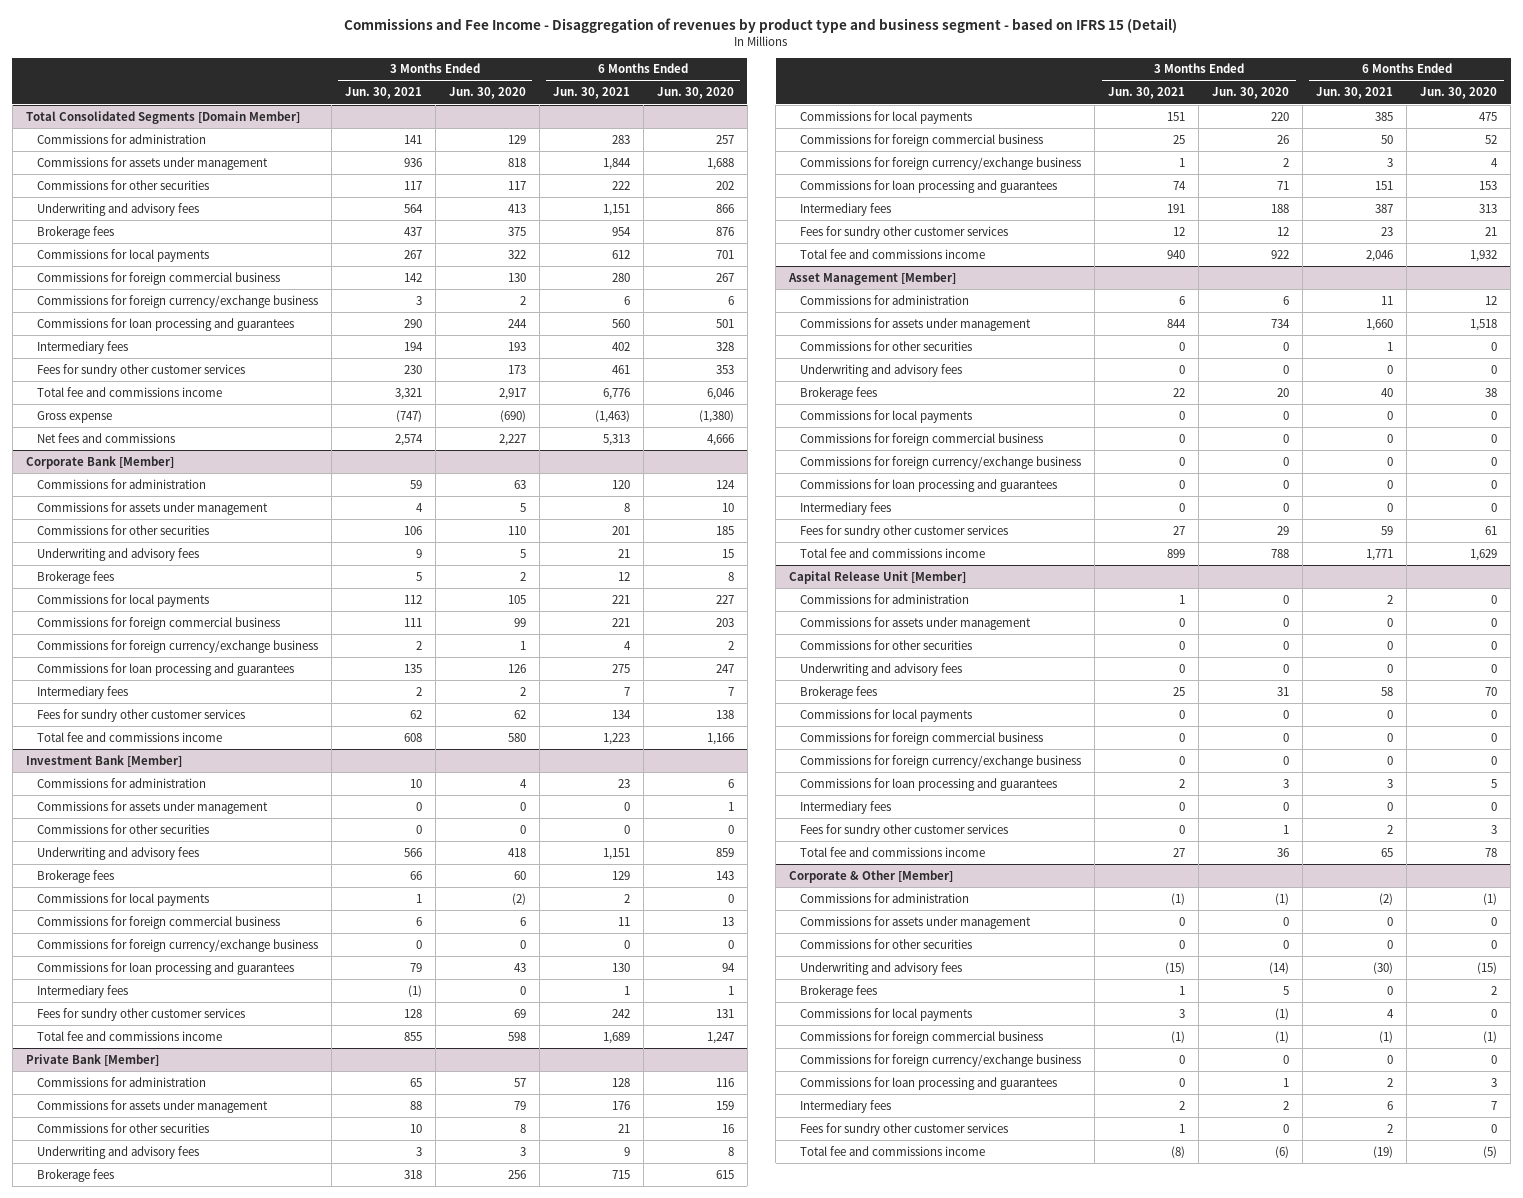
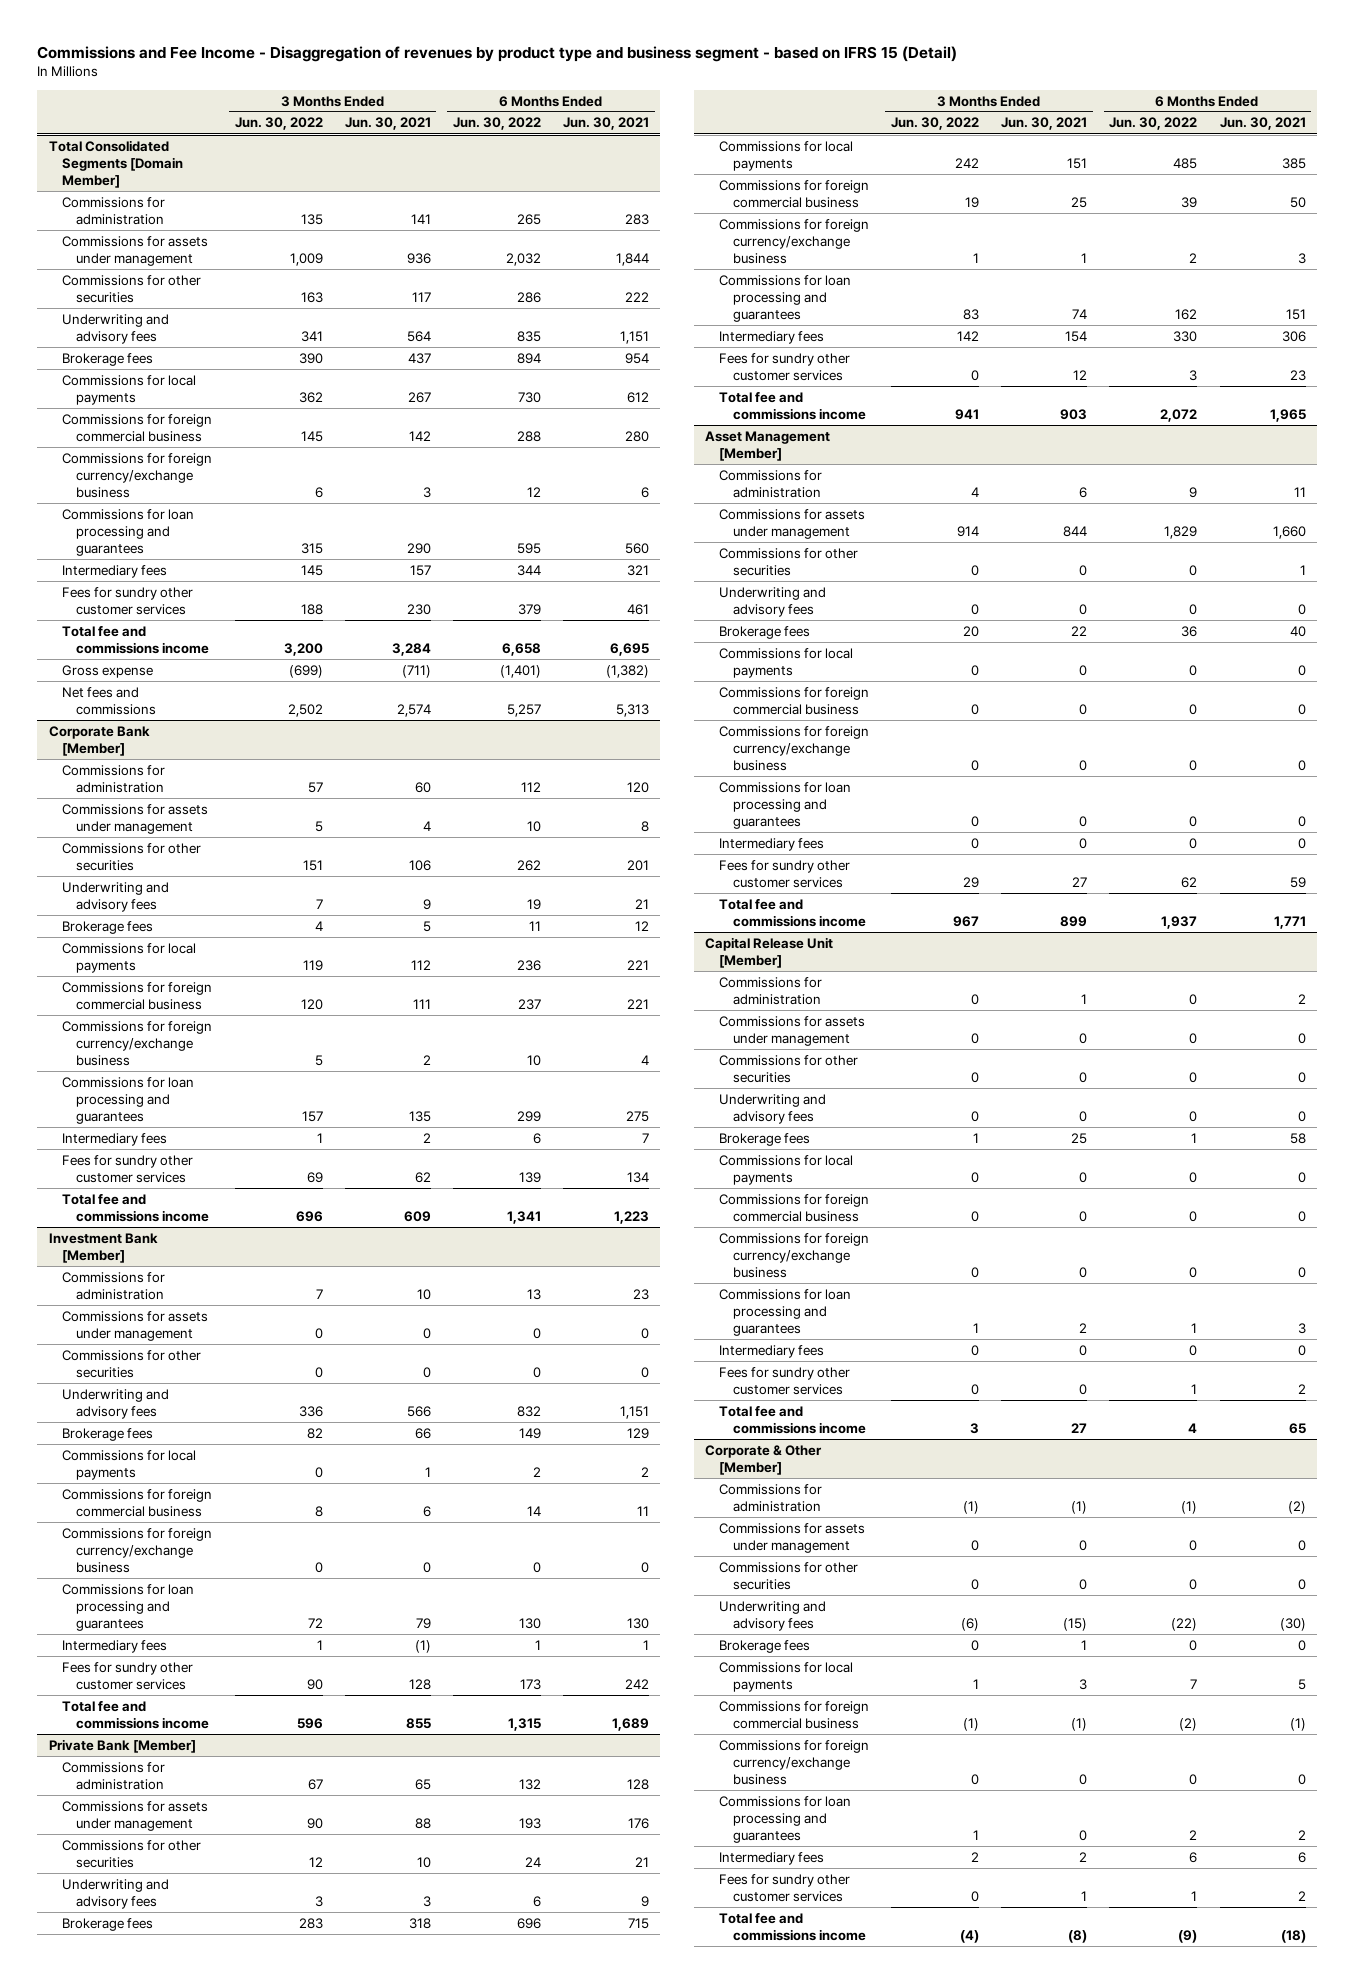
[448,87,526,100] Jun. 30, 2020 -> none
[656,87,734,100] Jun. 30, 2020 -> none
none -> [234,117,323,131] Jun. 30, 2022
none -> [452,117,541,131] Jun. 30, 2022
[403,341,423,351] 194 -> [409,564,431,576] 157
[611,341,630,351] 402 -> [627,564,650,576] 321
[394,387,422,400] 3,321 -> [391,642,431,656] 3,284
[602,387,630,400] 6,776 -> [610,642,650,656] 6,695
[395,409,422,422] (747) -> [401,664,431,678] (711)
[594,409,630,423] (1,463) -> [606,664,650,678] (1,382)
[409,479,422,489] 59 -> [414,781,431,793] 60
[403,732,422,742] 608 -> [403,1210,431,1222] 609
[1167,203,1186,213] 191 -> [1065,330,1088,342] 154
[1375,203,1394,213] 387 -> [1281,330,1306,342] 306
[1167,249,1186,259] 940 -> [1060,408,1088,420] 903
[1366,249,1394,262] 2,046 -> [1269,408,1306,422] 1,965
[1387,1008,1395,1018] 4 -> [1297,1678,1306,1690] 5
[1373,1145,1394,1158] (19) -> [1280,1929,1306,1943] (18)

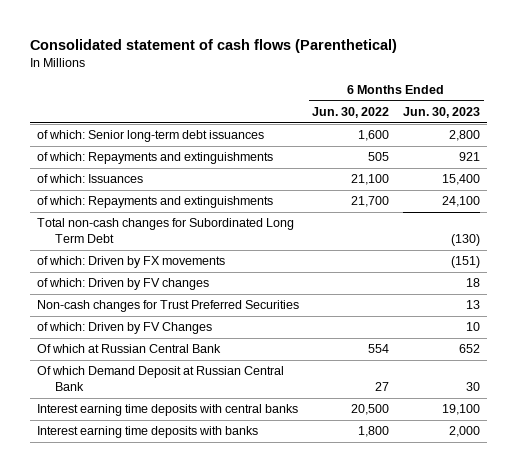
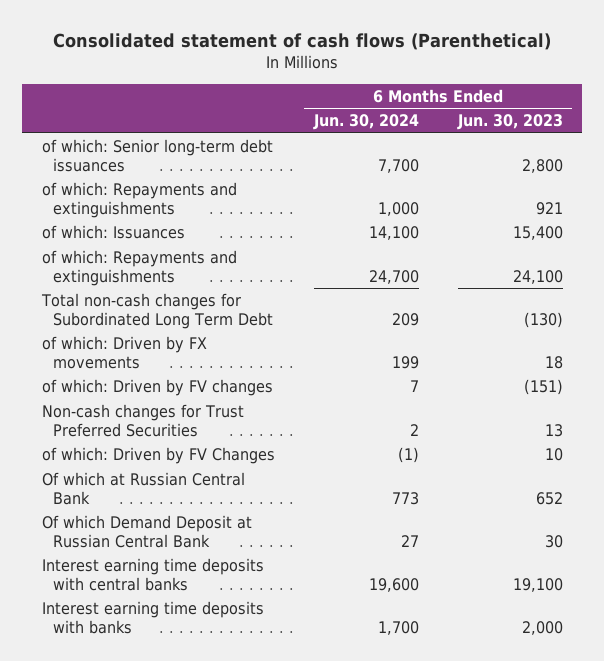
[312,107,390,119] Jun. 30, 2022 -> none
none -> [312,114,419,131] Jun. 30, 2024
[451,256,481,269] (151) -> [544,355,563,369] 18
[466,278,481,288] 18 -> [523,379,563,396] (151)

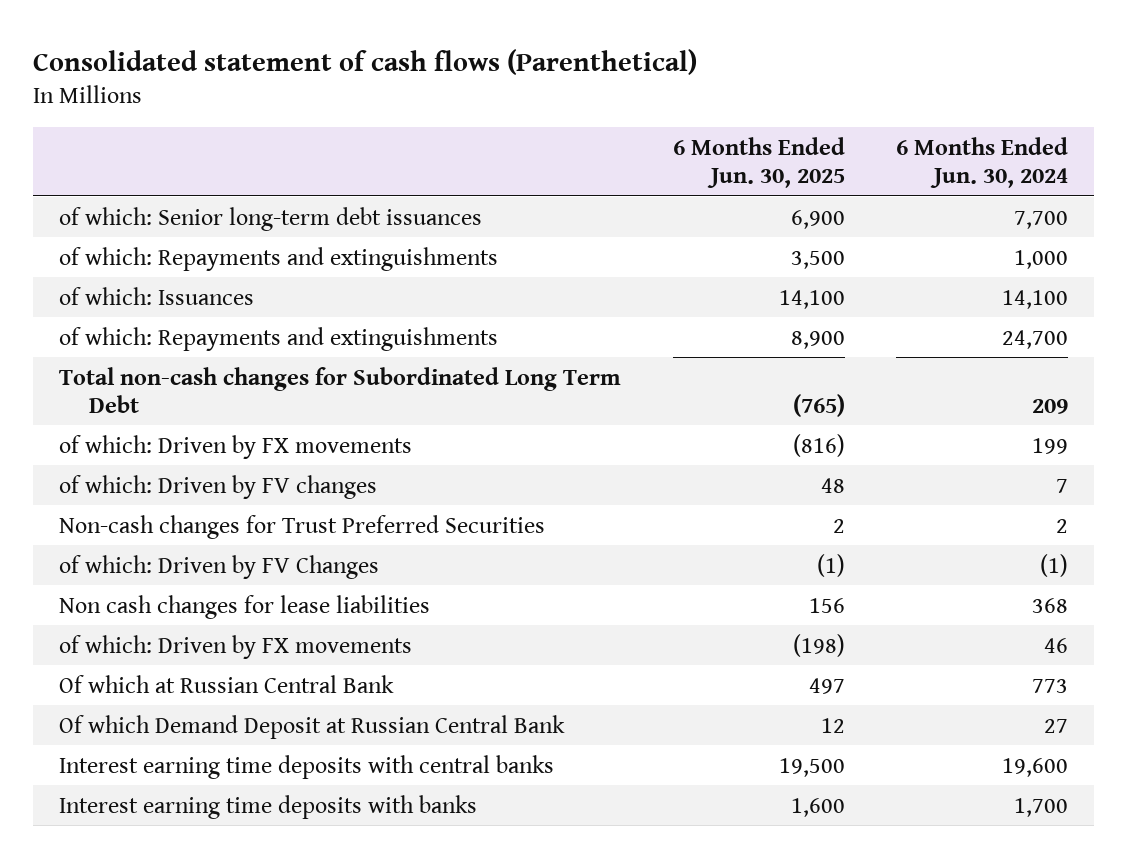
[456,114,563,131] Jun. 30, 2023 -> none
none -> [672,136,845,188] 6 Months Ended Jun. 30, 2025
none -> [59,594,431,619] Non cash changes for lease liabilities
none -> [59,634,413,659] of which: Driven by FX movements

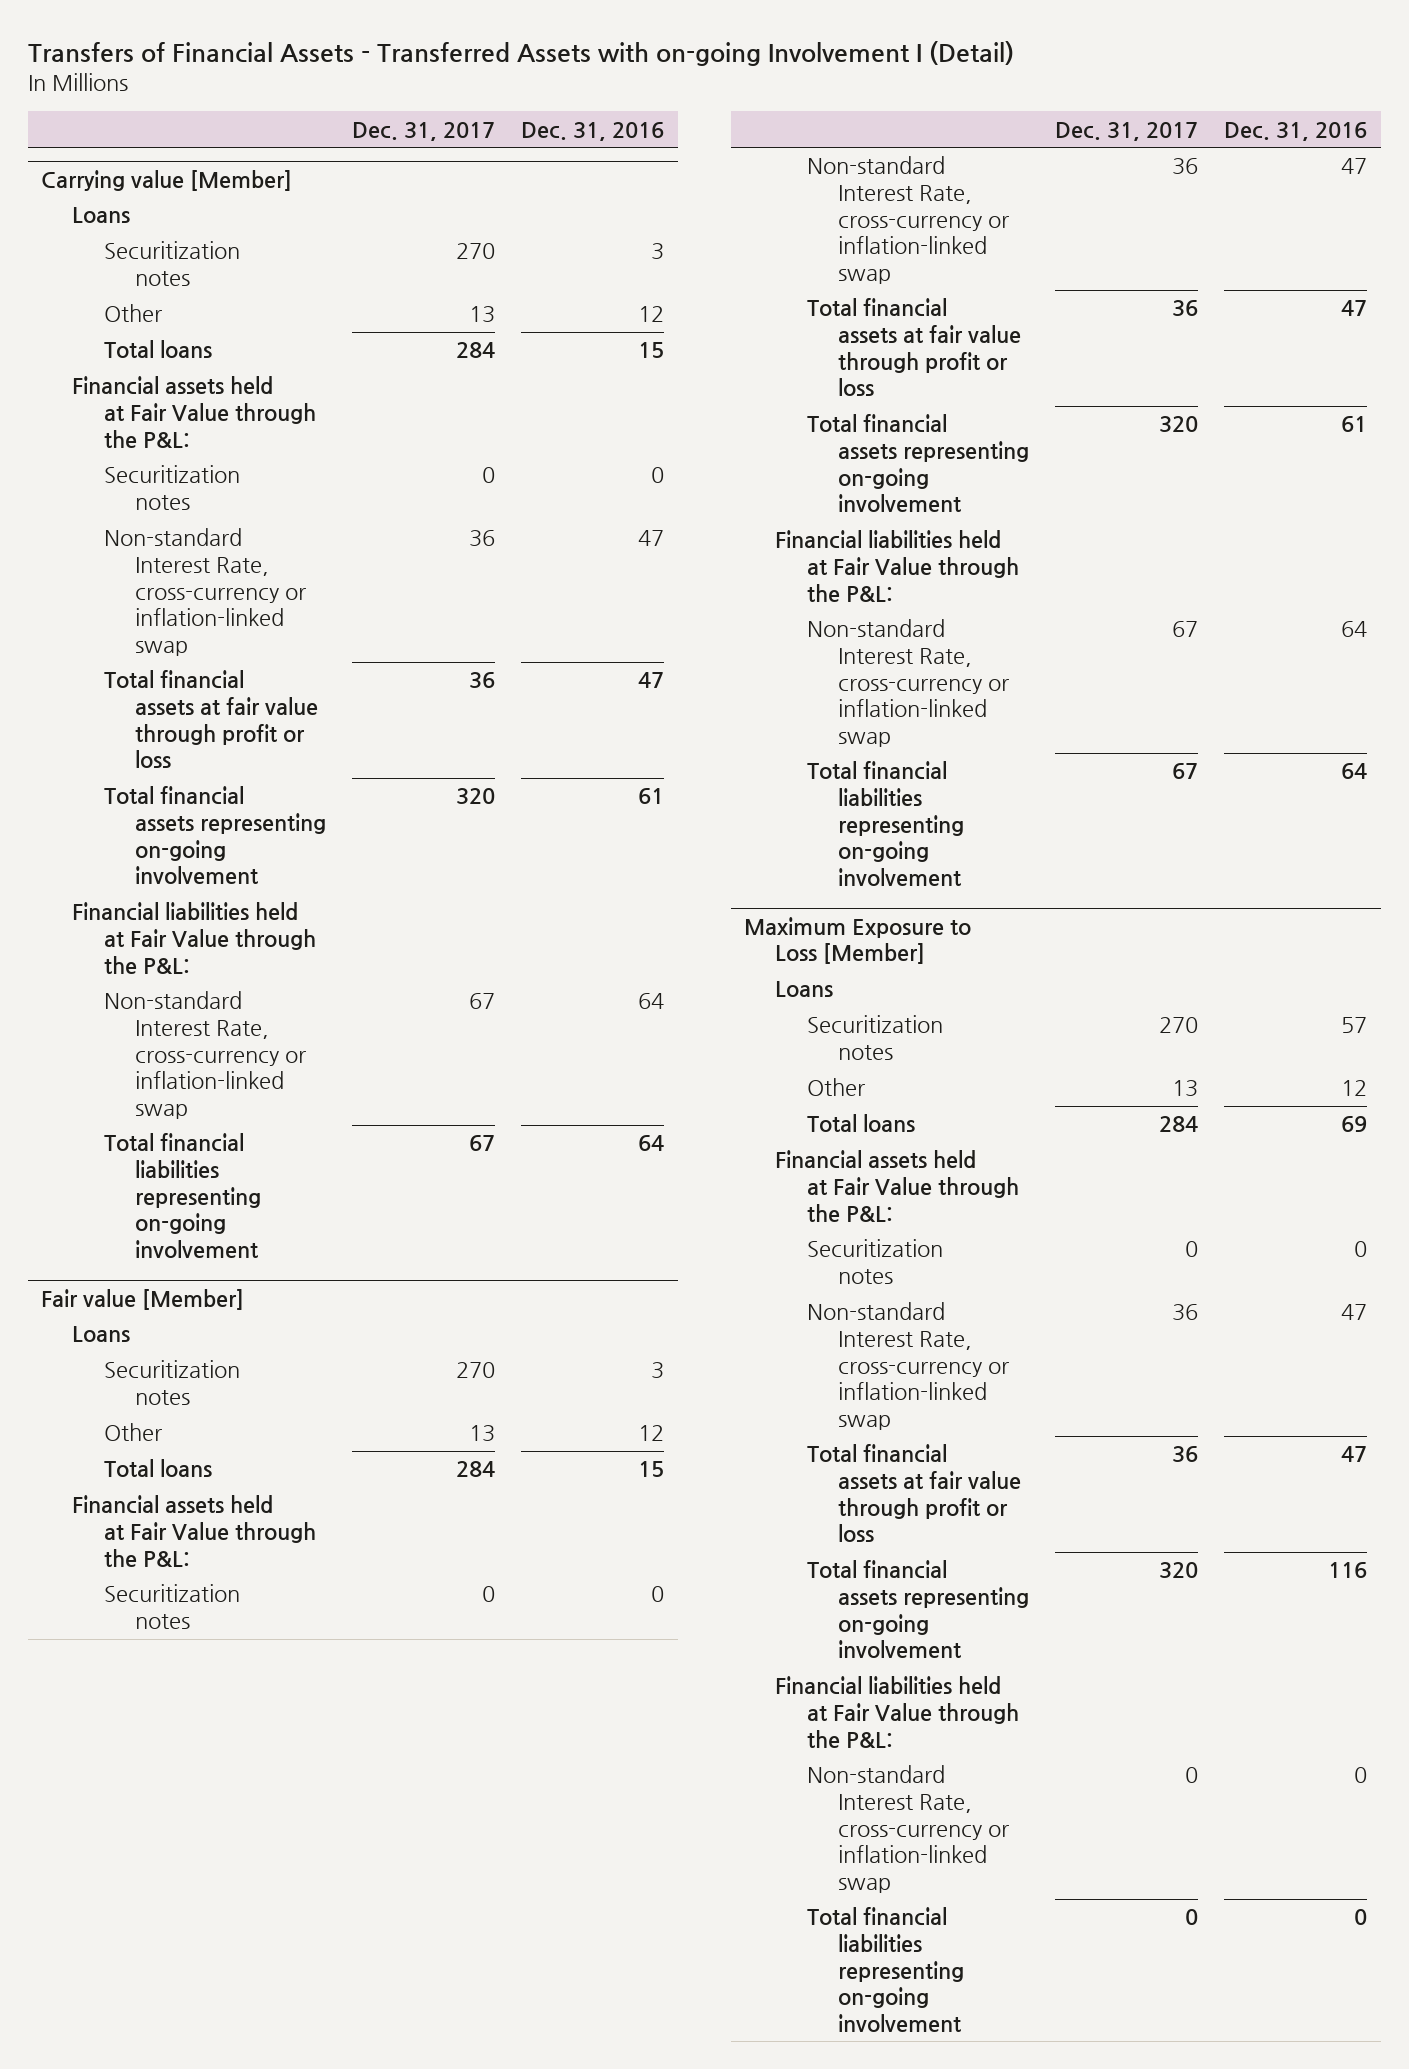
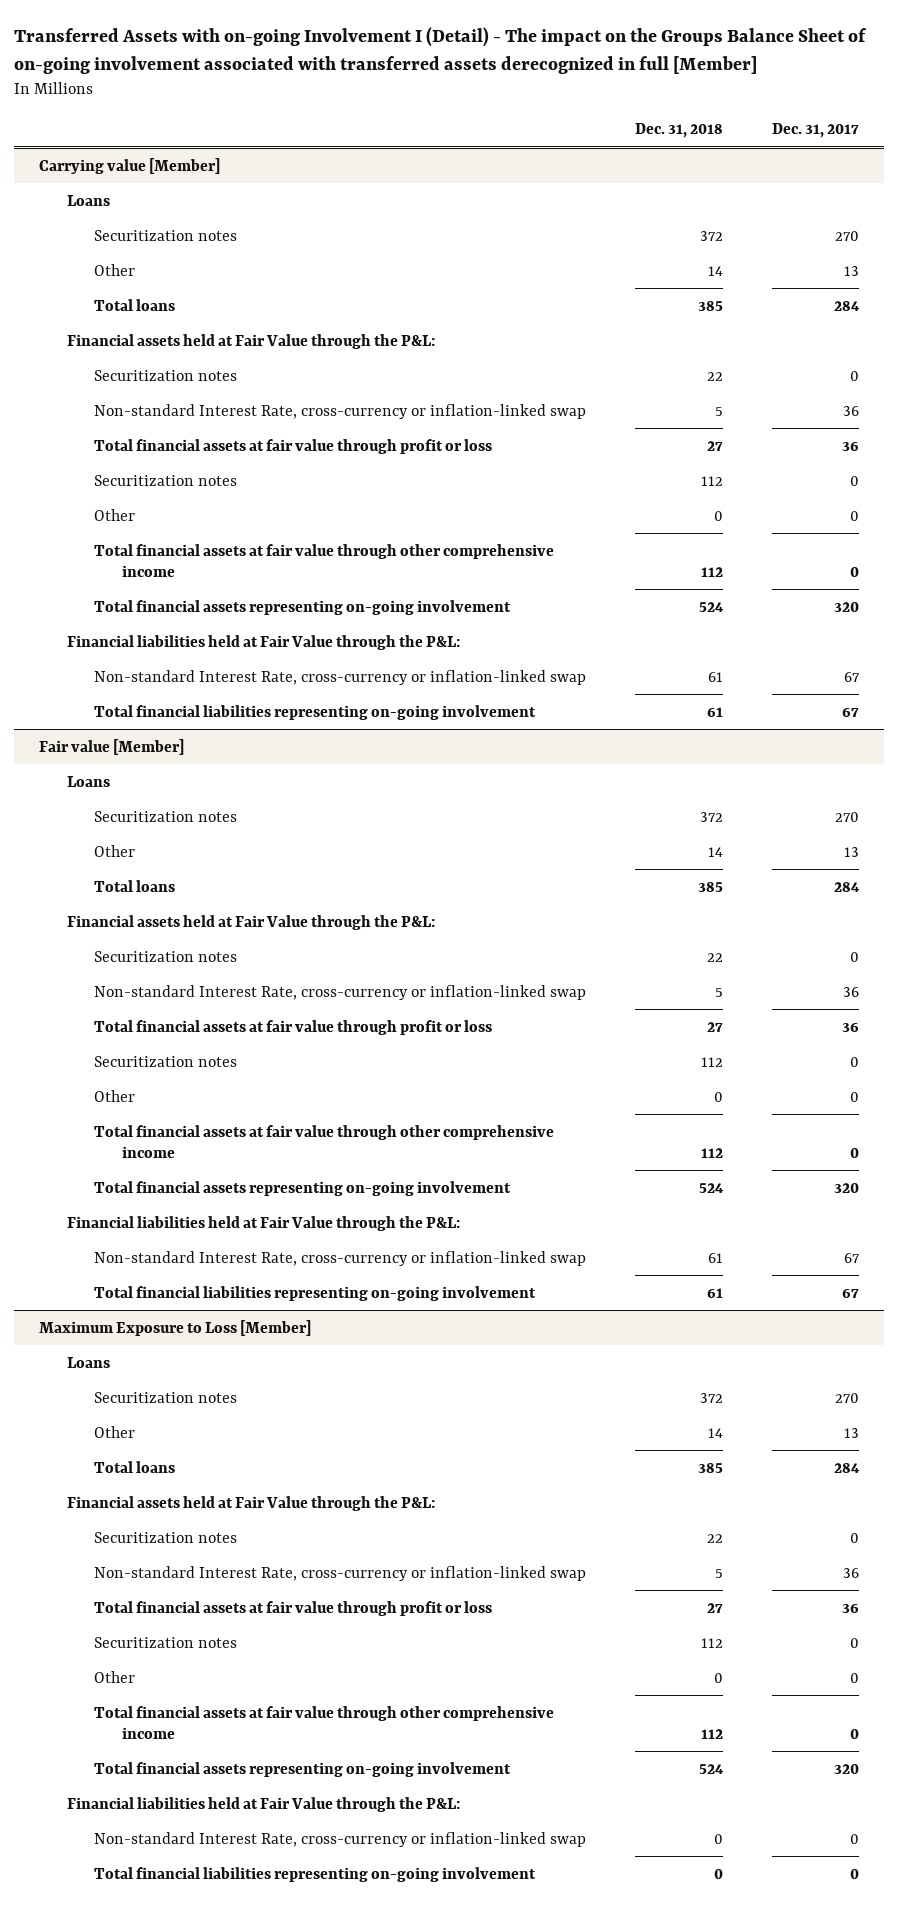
[28,41,1015,67] Transfers of Financial Assets - Transferred Assets with on-going Involvement I (Detail) -> [14,27,868,74] Transferred Assets with on-going Involvement I (Detail) - The impact on the Groups Balance Sheet of on-going involvement associated with transferred assets derecognized in full [Member]
[521,121,665,141] Dec. 31, 2016 -> none
none -> [635,123,724,139] Dec. 31, 2018
none -> [94,474,238,486] Securitization notes
none -> [94,508,136,521] Other
none -> [94,543,555,577] Total financial assets at fair value through other comprehensive income
none -> [94,1055,238,1067] Securitization notes
none -> [94,1089,136,1102] Other
none -> [94,1124,555,1158] Total financial assets at fair value through other comprehensive income
none -> [94,1636,238,1648] Securitization notes
none -> [94,1670,136,1683] Other
none -> [94,1705,555,1739] Total financial assets at fair value through other comprehensive income

